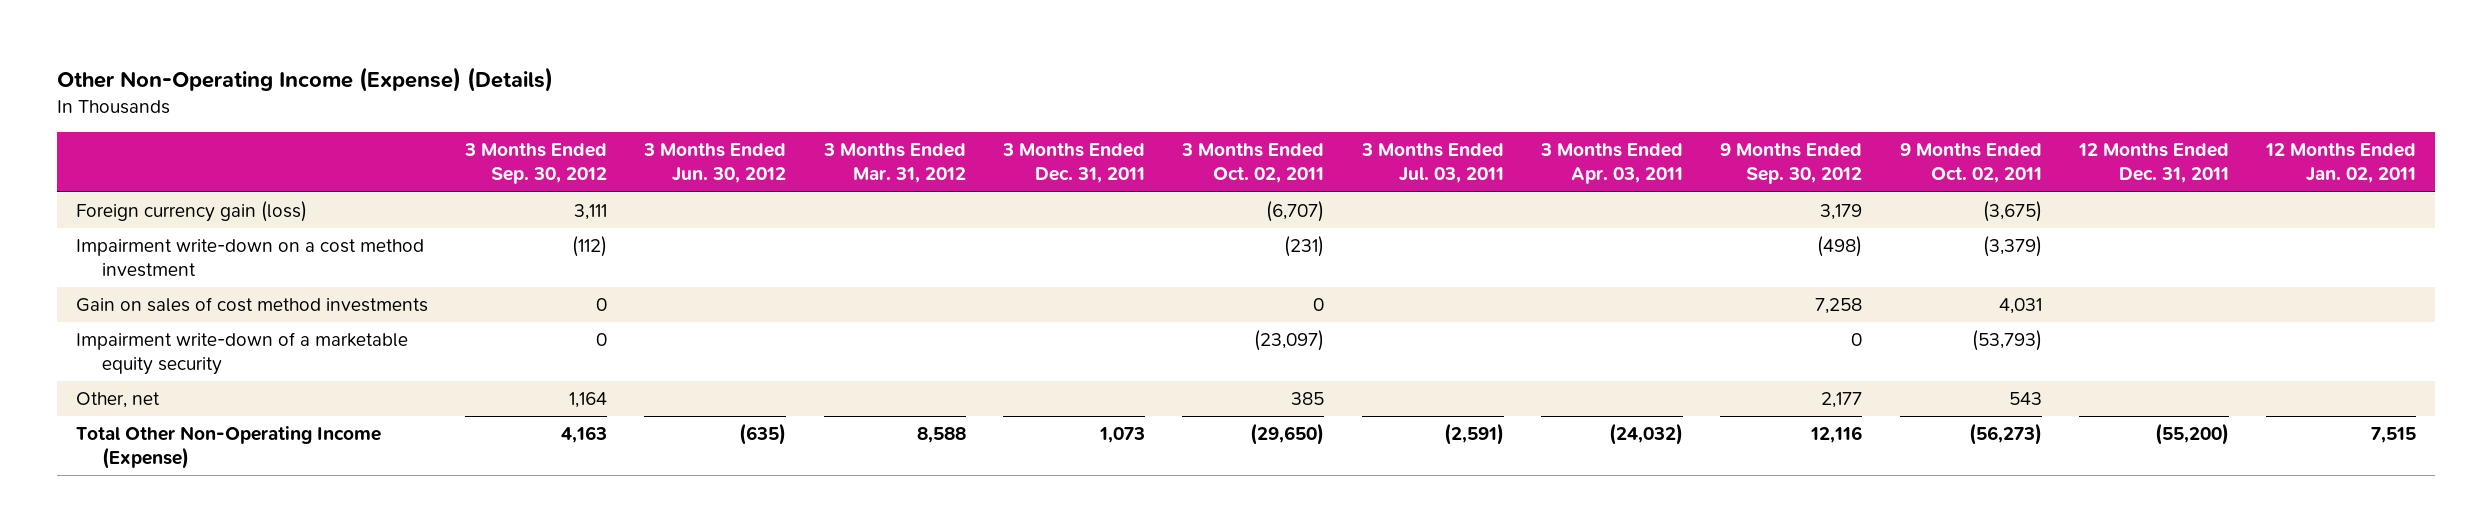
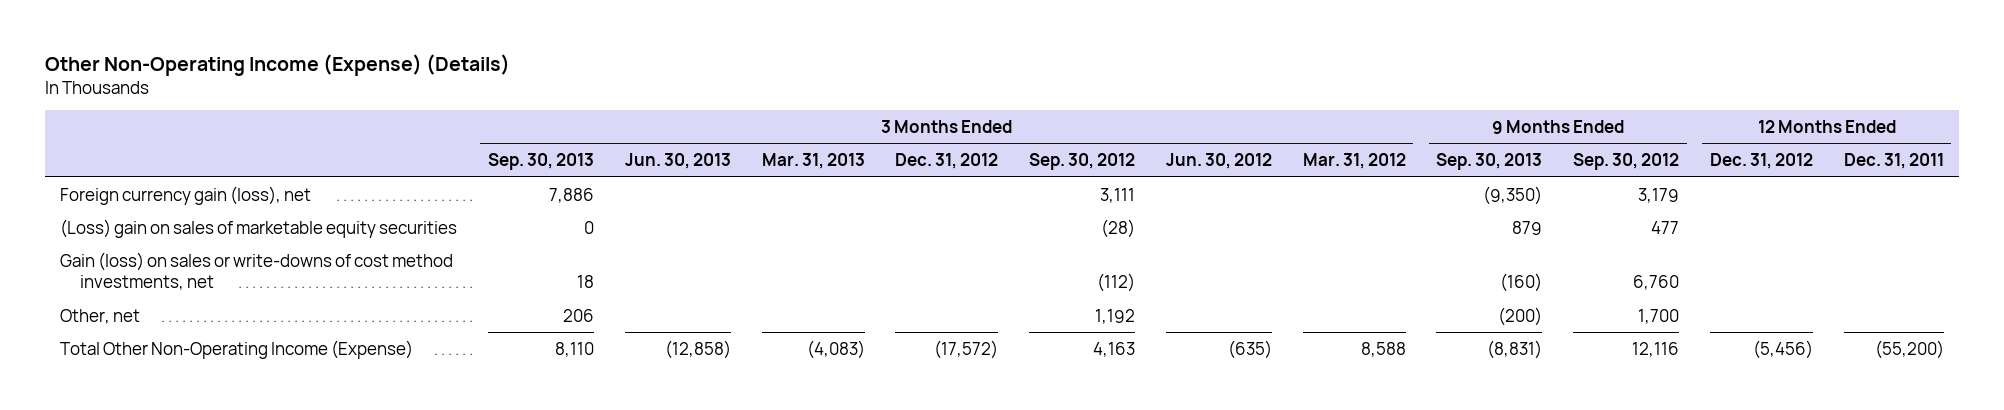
[1002,143,1146,184] 3 Months Ended Dec. 31, 2011 -> none
[1181,143,1325,184] 3 Months Ended Oct. 02, 2011 -> none
[1360,143,1504,184] 3 Months Ended Jul. 03, 2011 -> none
[1539,143,1683,185] 3 Months Ended Apr. 03, 2011 -> none
[1899,143,2042,184] 9 Months Ended Oct. 02, 2011 -> none
[2265,143,2417,184] 12 Months Ended Jan. 02, 2011 -> none
none -> [488,153,595,171] Sep. 30, 2013
none -> [624,153,731,170] Jun. 30, 2013
none -> [761,153,865,170] Mar. 31, 2013
none -> [895,153,999,170] Dec. 31, 2012
none -> [1436,153,1543,171] Sep. 30, 2013
none -> [1709,153,1813,170] Dec. 31, 2012
[75,239,424,278] Impairment write-down on a cost method investment -> none
[75,332,408,376] Impairment write-down of a marketable equity security -> none
[75,201,307,223] Foreign currency gain (loss) -> [60,185,312,205] Foreign currency gain (loss), net
none -> [60,218,458,238] (Loss) gain on sales of marketable equity securities
[75,297,428,313] Gain on sales of cost method investments -> [60,251,454,291] Gain (loss) on sales or write-downs of cost method investments, net
[596,298,608,312] 0 -> [1097,273,1136,293] (112)
[1815,298,1863,315] 7,258 -> [1633,275,1680,291] 6,760
[569,392,608,409] 1,164 -> [1095,308,1136,324] 1,192
[1821,392,1863,409] 2,177 -> [1638,308,1680,324] 1,700

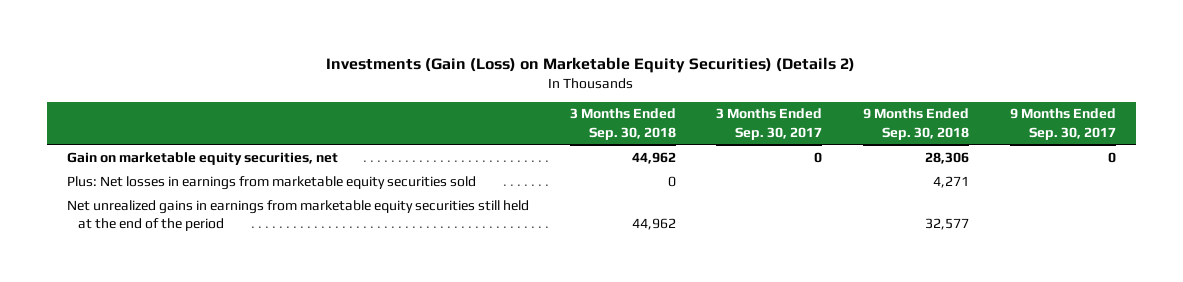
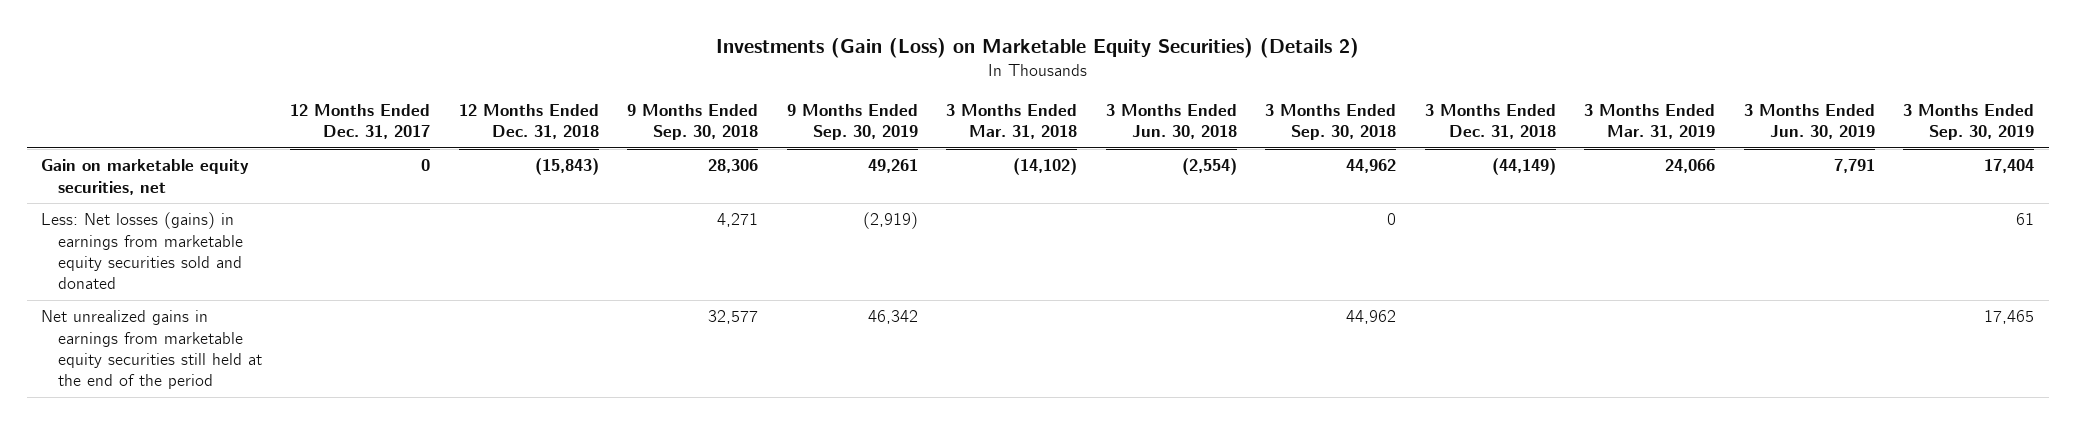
[716,108,823,140] 3 Months Ended Sep. 30, 2017 -> none
[1009,108,1116,140] 9 Months Ended Sep. 30, 2017 -> none
none -> [290,103,431,139] 12 Months Ended Dec. 31, 2017
none -> [458,103,599,139] 12 Months Ended Dec. 31, 2018
none -> [786,103,918,140] 9 Months Ended Sep. 30, 2019
none -> [946,103,1078,139] 3 Months Ended Mar. 31, 2018
none -> [1105,103,1237,139] 3 Months Ended Jun. 30, 2018
none -> [1424,103,1556,139] 3 Months Ended Dec. 31, 2018
none -> [1584,103,1716,139] 3 Months Ended Mar. 31, 2019
none -> [1743,103,1875,139] 3 Months Ended Jun. 30, 2019
none -> [1903,103,2035,140] 3 Months Ended Sep. 30, 2019
[66,175,476,190] Plus: Net losses in earnings from marketable equity securities sold -> [41,212,243,289] Less: Net losses (gains) in earnings from marketable equity securities sold and donated

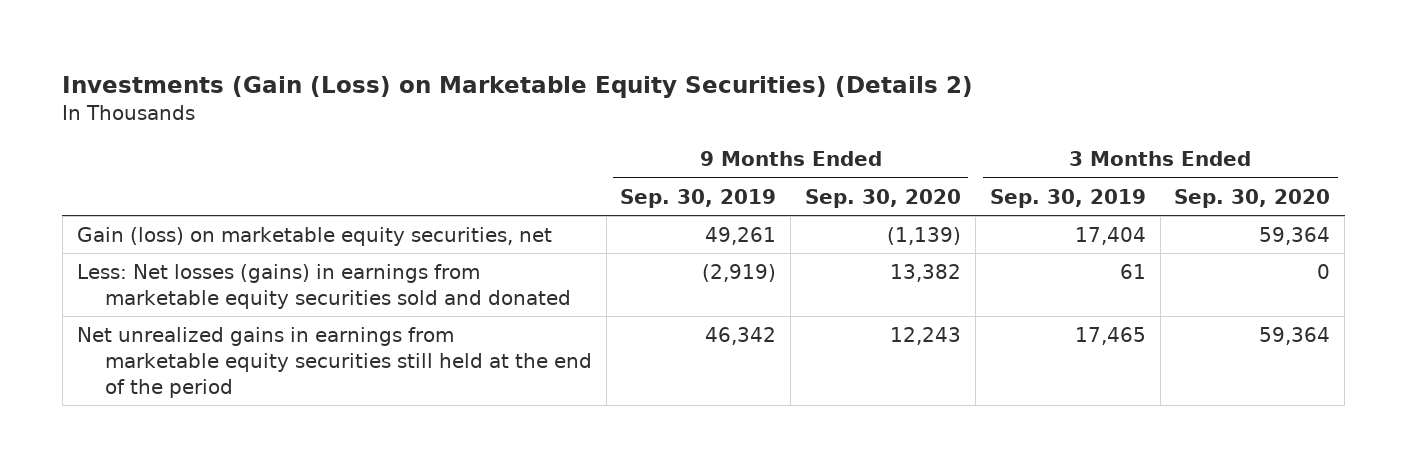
[290,103,431,139] 12 Months Ended Dec. 31, 2017 -> none
[458,103,599,139] 12 Months Ended Dec. 31, 2018 -> none
[627,103,759,140] 9 Months Ended Sep. 30, 2018 -> none
[946,103,1078,139] 3 Months Ended Mar. 31, 2018 -> none
[1105,103,1237,139] 3 Months Ended Jun. 30, 2018 -> none
[1265,103,1397,140] 3 Months Ended Sep. 30, 2018 -> none
[1424,103,1556,139] 3 Months Ended Dec. 31, 2018 -> none
[1584,103,1716,139] 3 Months Ended Mar. 31, 2019 -> none
[1743,103,1875,139] 3 Months Ended Jun. 30, 2019 -> none
none -> [805,188,962,208] Sep. 30, 2020
none -> [1174,188,1331,208] Sep. 30, 2020
[41,159,250,195] Gain on marketable equity securities, net -> [76,226,552,246] Gain (loss) on marketable equity securities, net

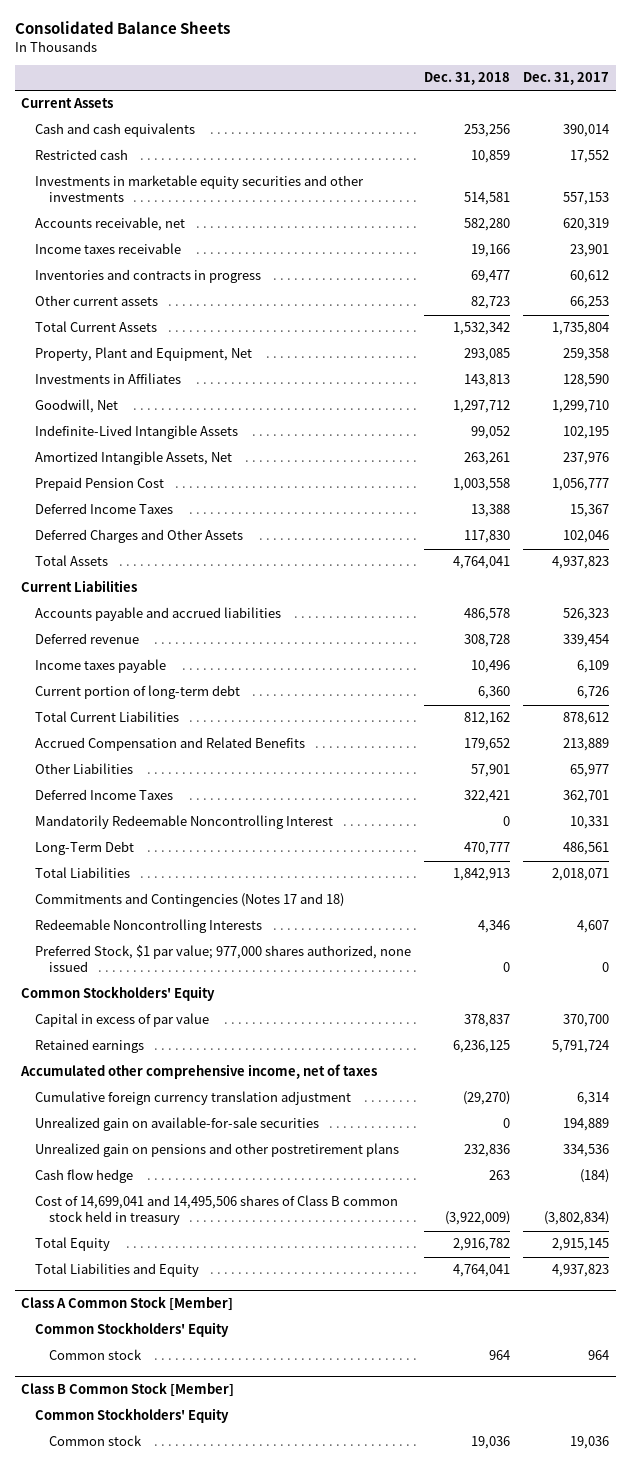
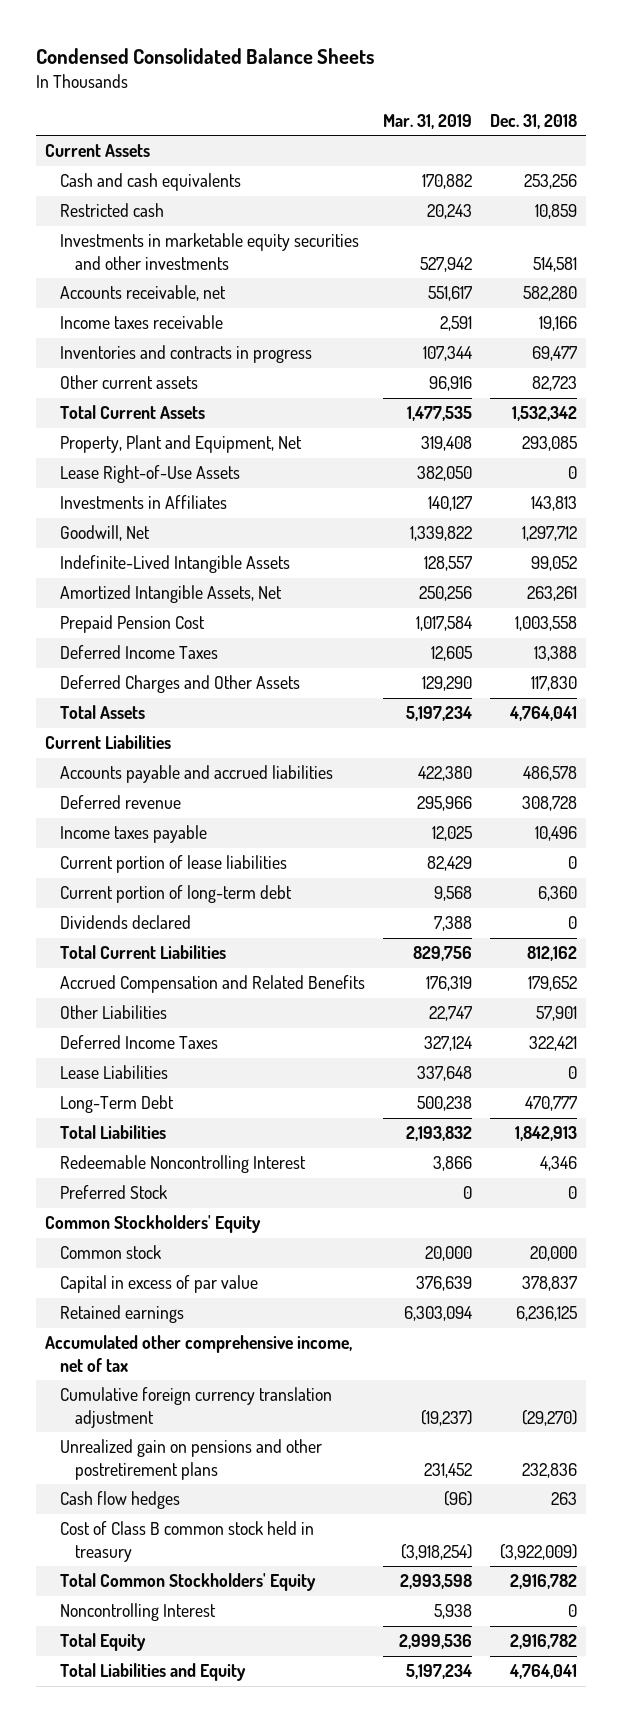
[14,21,230,35] Consolidated Balance Sheets -> [36,47,375,64] Condensed Consolidated Balance Sheets
[523,72,610,86] Dec. 31, 2017 -> none
none -> [382,113,472,129] Mar. 31, 2019
none -> [59,465,240,484] Lease Right-of-Use Assets
none -> [59,855,287,874] Current portion of lease liabilities
none -> [59,915,191,930] Dividends declared
[34,815,333,830] Mandatorily Redeemable Noncontrolling Interest -> none
none -> [59,1065,168,1080] Lease Liabilities
[34,893,344,908] Commitments and Contingencies (Notes 17 and 18) -> none
[34,919,262,934] Redeemable Noncontrolling Interests -> [59,1155,306,1174] Redeemable Noncontrolling Interest
[34,945,411,973] Preferred Stock, $1 par value; 977,000 shares authorized, none issued -> [59,1185,167,1200] Preferred Stock
none -> [59,1245,161,1260] Common stock
[20,1064,378,1080] Accumulated other comprehensive income, net of taxes -> [45,1335,353,1372] Accumulated other comprehensive income, net of tax
[34,1117,319,1132] Unrealized gain on available-for-sale securities -> none
[34,1169,133,1184] Cash flow hedge -> [59,1491,180,1510] Cash flow hedges
[34,1195,398,1226] Cost of 14,699,041 and 14,495,506 shares of Class B common stock held in treasury -> [59,1521,314,1562] Cost of Class B common stock held in treasury
none -> [59,1573,316,1592] Total Common Stockholders' Equity
none -> [59,1603,216,1622] Noncontrolling Interest
[21,1296,234,1312] Class A Common Stock [Member] -> none
[34,1322,229,1338] Common Stockholders' Equity -> none
[48,1349,142,1361] Common stock -> none
[21,1382,235,1398] Class B Common Stock [Member] -> none
[34,1408,229,1424] Common Stockholders' Equity -> none
[48,1435,142,1447] Common stock -> none

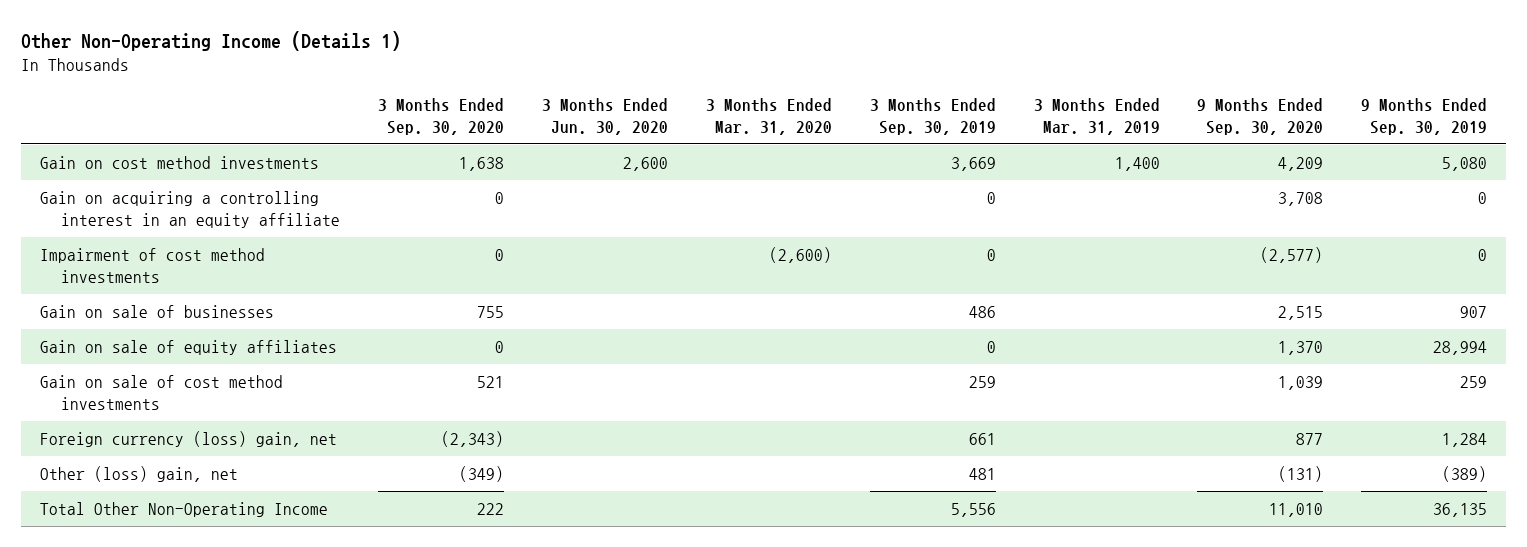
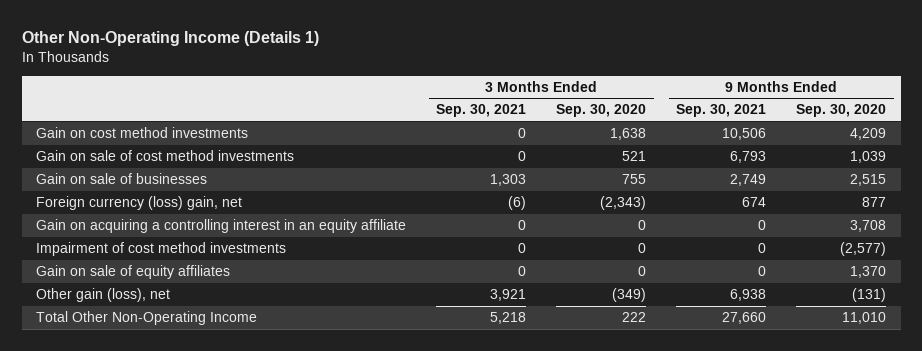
[542,97,669,135] 3 Months Ended Jun. 30, 2020 -> none
[705,97,832,135] 3 Months Ended Mar. 31, 2020 -> none
[869,97,996,135] 3 Months Ended Sep. 30, 2019 -> none
[1033,97,1160,135] 3 Months Ended Mar. 31, 2019 -> none
[1361,97,1488,135] 9 Months Ended Sep. 30, 2019 -> none
none -> [436,104,527,118] Sep. 30, 2021
none -> [676,104,767,118] Sep. 30, 2021
[39,374,283,410] Gain on sale of cost method investments -> [36,150,295,162] Gain on sale of cost method investments
[39,304,274,318] Gain on sale of businesses -> [36,173,208,185] Gain on sale of businesses
[39,430,337,447] Foreign currency (loss) gain, net -> [36,196,243,211] Foreign currency (loss) gain, net
[39,465,238,482] Other (loss) gain, net -> [36,288,171,303] Other gain (loss), net

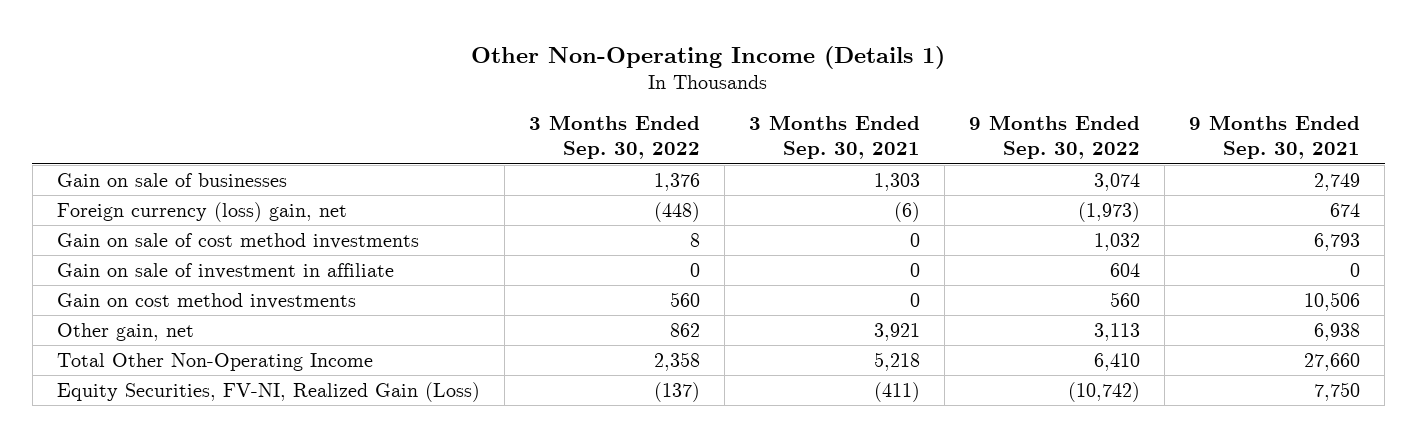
[556,104,647,118] Sep. 30, 2020 -> none
[796,104,887,118] Sep. 30, 2020 -> none
none -> [528,115,700,160] 3 Months Ended Sep. 30, 2022
none -> [969,115,1141,160] 9 Months Ended Sep. 30, 2022
[36,219,407,234] Gain on acquiring a controlling interest in an equity affiliate -> none
[36,242,287,257] Impairment of cost method investments -> none
[36,150,295,162] Gain on sale of cost method investments -> [56,232,419,249] Gain on sale of cost method investments
[36,265,231,280] Gain on sale of equity affiliates -> [56,262,394,279] Gain on sale of investment in affiliate
[36,127,249,139] Gain on cost method investments -> [56,292,356,309] Gain on cost method investments
[36,288,171,303] Other gain (loss), net -> [56,322,194,341] Other gain, net
none -> [56,381,480,402] Equity Securities, FV-NI, Realized Gain (Loss)

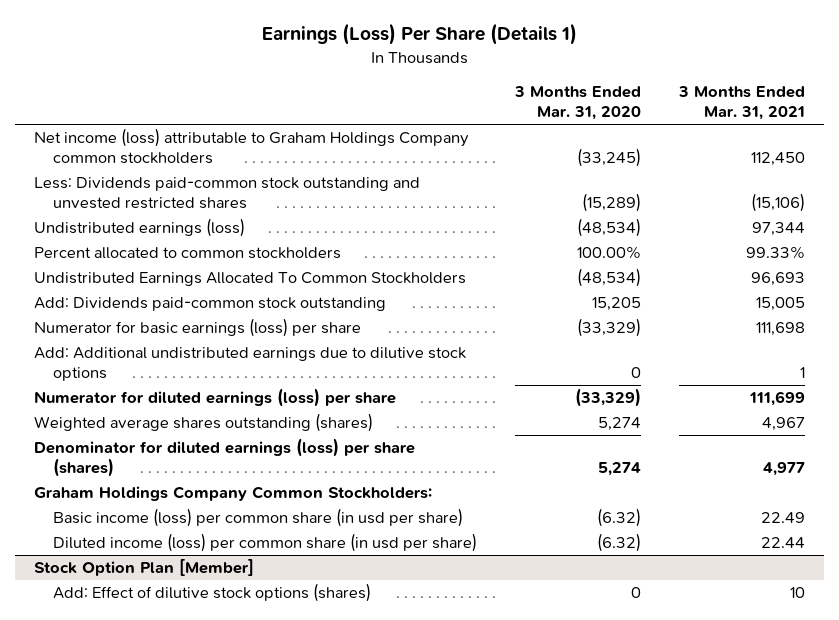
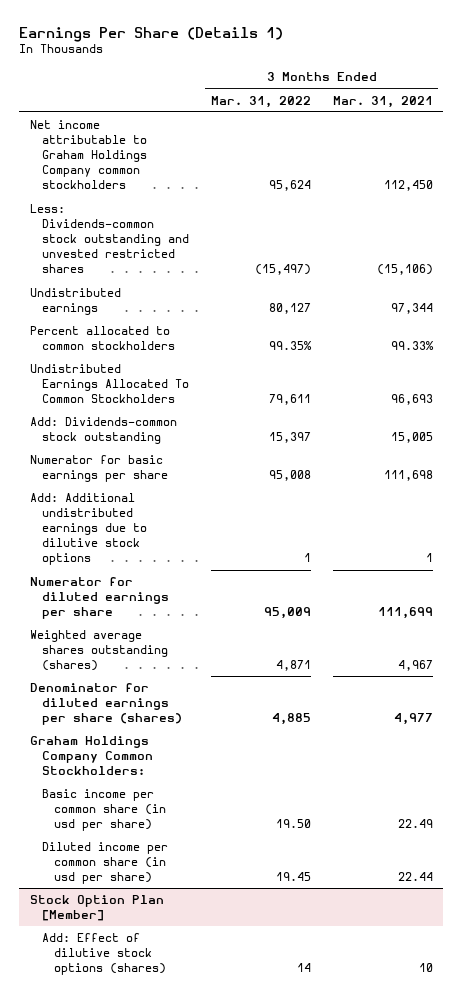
[261,23,577,46] Earnings (Loss) Per Share (Details 1) -> [19,26,284,42] Earnings Per Share (Details 1)
[514,86,642,121] 3 Months Ended Mar. 31, 2020 -> none
none -> [210,95,311,108] Mar. 31, 2022
[33,128,469,165] Net income (loss) attributable to Graham Holdings Company common stockholders -> [30,120,147,190] Net income attributable to Graham Holdings Company common stockholders
[33,177,420,210] Less: Dividends paid-common stock outstanding and unvested restricted shares -> [30,204,189,274] Less: Dividends-common stock outstanding and unvested restricted shares
[33,218,245,238] Undistributed earnings (loss) -> [30,288,122,316] Undistributed earnings
[33,297,386,312] Add: Dividends paid-common stock outstanding -> [30,417,178,445] Add: Dividends-common stock outstanding
[33,318,361,338] Numerator for basic earnings (loss) per share -> [30,455,168,483] Numerator for basic earnings per share
[33,388,396,408] Numerator for diluted earnings (loss) per share -> [30,577,169,620] Numerator for diluted earnings per share
[33,438,415,478] Denominator for diluted earnings (loss) per share (shares) -> [30,683,182,726] Denominator for diluted earnings per share (shares)
[52,508,463,528] Basic income (loss) per common share (in usd per share) -> [41,789,166,832] Basic income per common share (in usd per share)
[52,533,477,553] Diluted income (loss) per common share (in usd per share) -> [41,842,168,885] Diluted income per common share (in usd per share)

